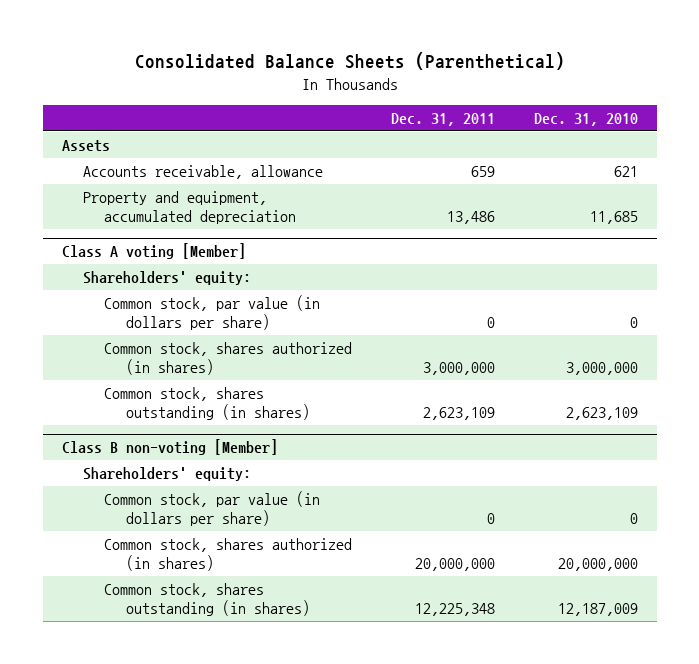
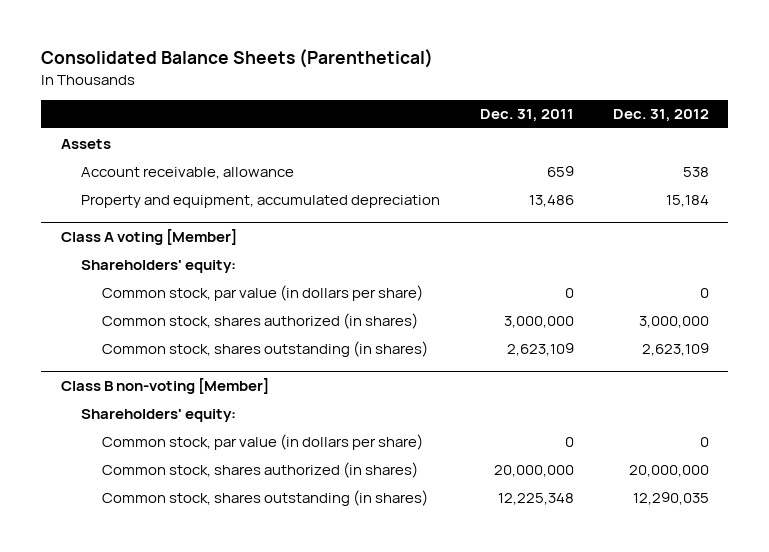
[533,113,638,127] Dec. 31, 2010 -> none
none -> [612,109,709,123] Dec. 31, 2012
[83,165,324,180] Accounts receivable, allowance -> [81,166,295,179] Account receivable, allowance

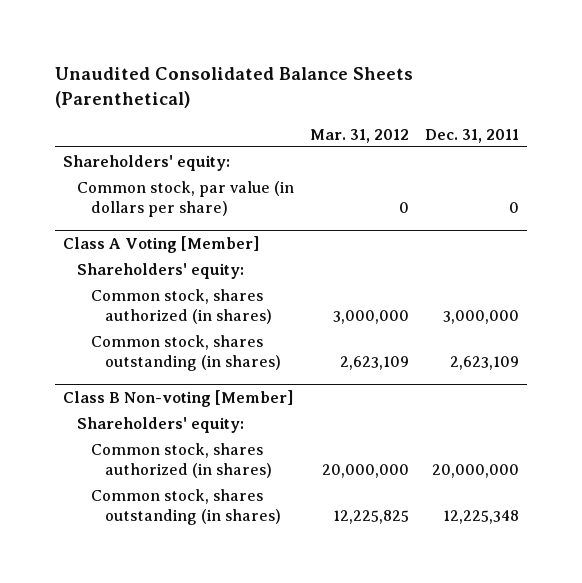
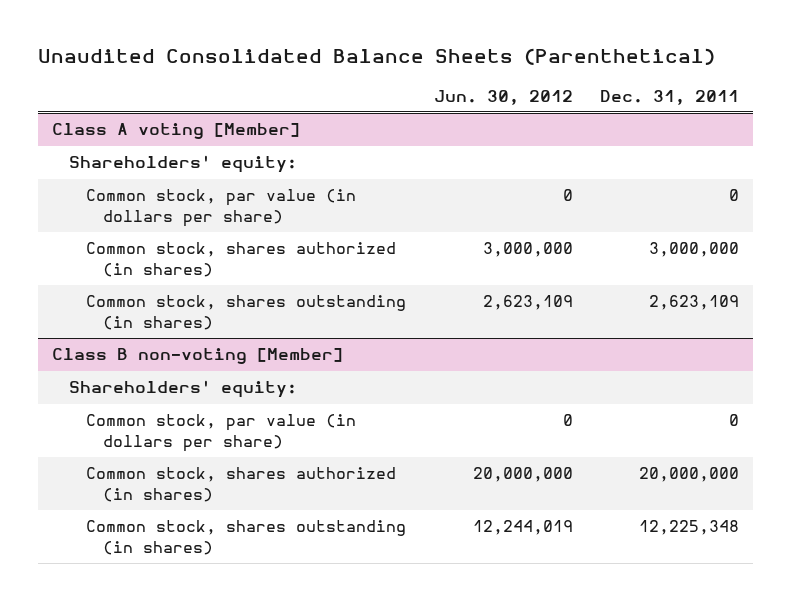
[310,128,410,143] Mar. 31, 2012 -> none
none -> [433,89,573,105] Jun. 30, 2012
none -> [52,123,301,140] Class A voting [Member]
[62,235,259,253] Class A Voting [Member] -> none
[76,262,244,279] Shareholders' equity: -> none
[62,389,293,407] Class B Non-voting [Member] -> [52,348,344,365] Class B non-voting [Member]
none -> [85,414,356,452] Common stock, par value (in dollars per share)

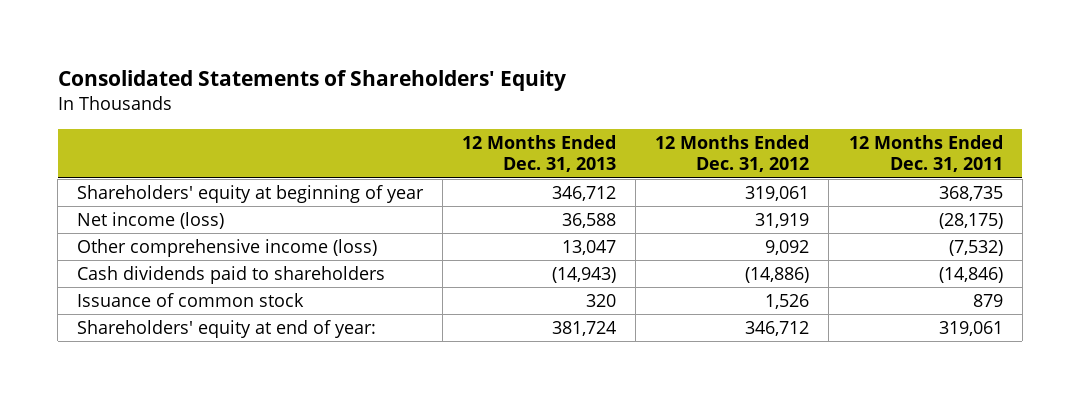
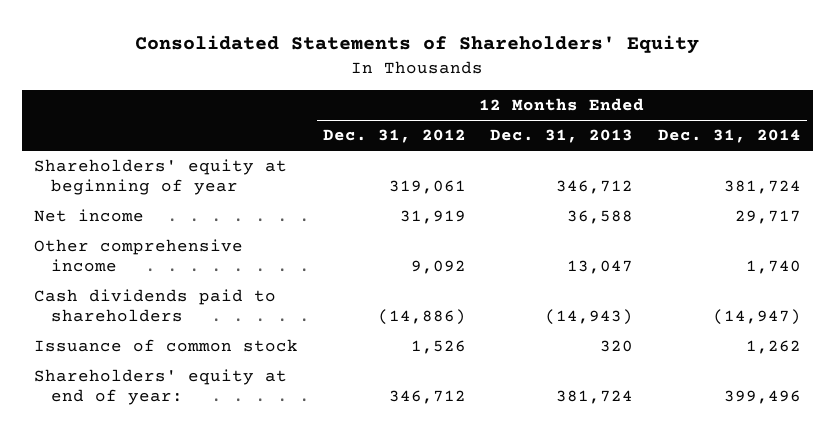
[848,134,1003,173] 12 Months Ended Dec. 31, 2011 -> none
none -> [657,129,801,144] Dec. 31, 2014
[77,212,225,230] Net income (loss) -> [34,209,145,223] Net income
[77,239,378,258] Other comprehensive income (loss) -> [34,239,244,273] Other comprehensive income

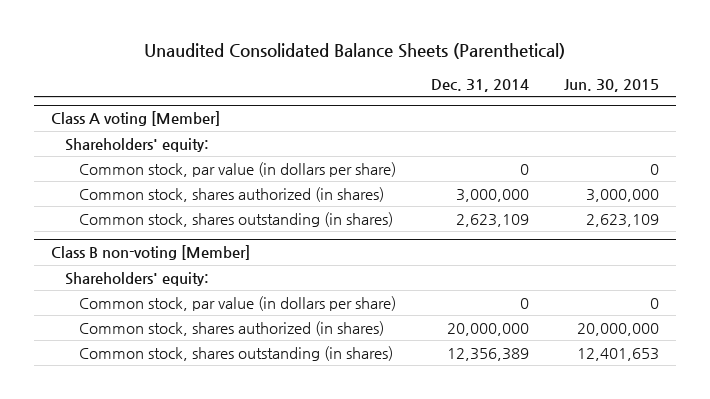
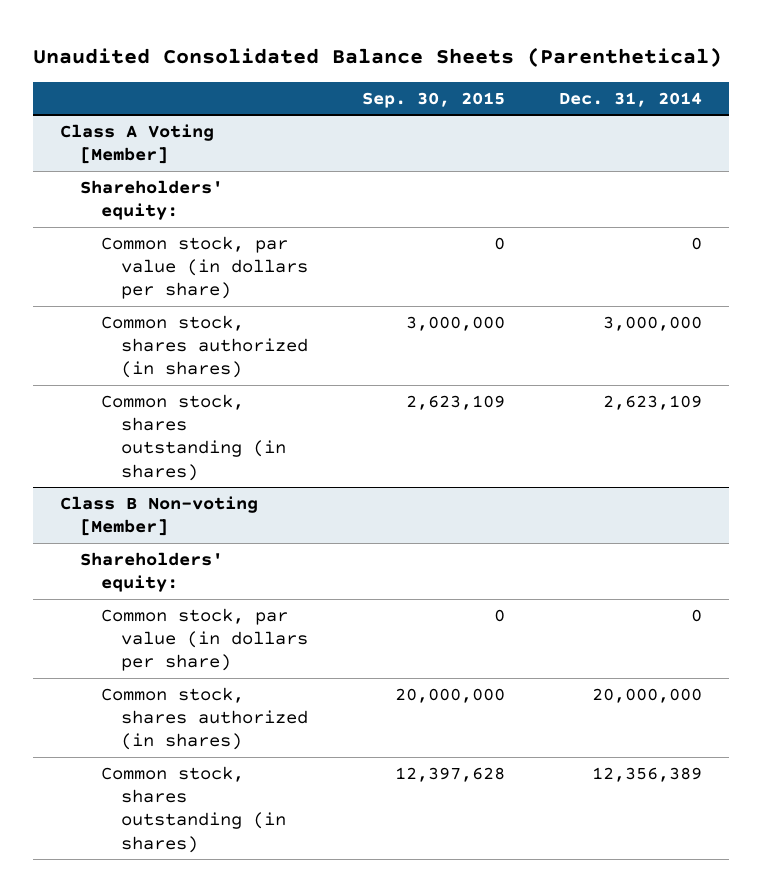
[563,78,659,92] Jun. 30, 2015 -> none
none -> [361,91,505,108] Sep. 30, 2015
[51,111,221,127] Class A voting [Member] -> [60,123,215,165] Class A Voting [Member]
[51,245,251,261] Class B non-voting [Member] -> [60,495,259,537] Class B Non-voting [Member]

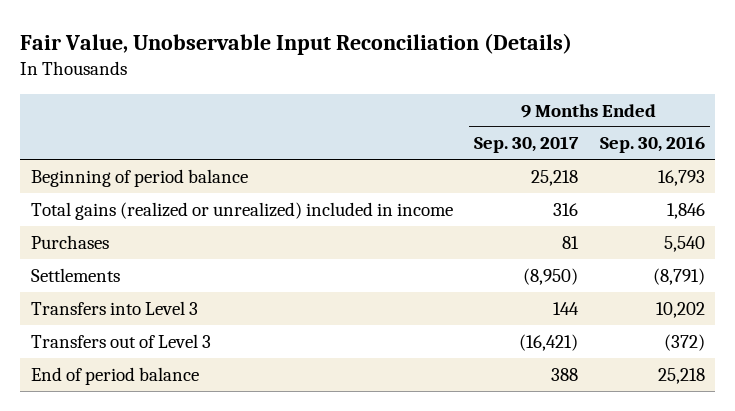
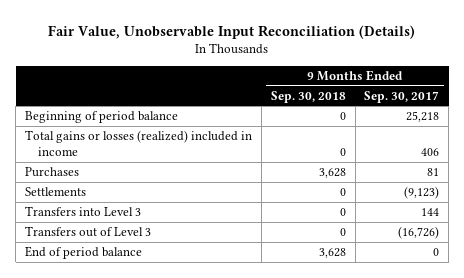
[599,136,705,154] Sep. 30, 2016 -> none
none -> [270,90,346,103] Sep. 30, 2018
[30,201,453,220] Total gains (realized or unrealized) included in income -> [25,130,253,157] Total gains or losses (realized) included in income
[553,202,579,216] 316 -> [421,148,440,157] 406
[523,267,579,285] (8,950) -> [404,186,440,200] (9,123)
[519,333,579,351] (16,421) -> [398,226,440,240] (16,726)
[551,367,579,381] 388 -> [433,248,440,257] 0

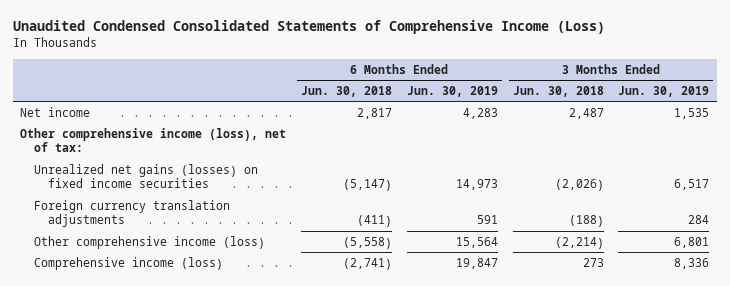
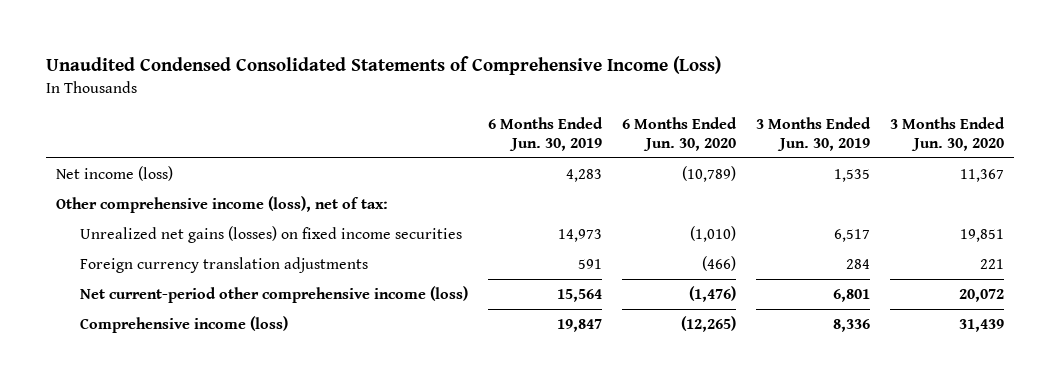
[301,85,393,97] Jun. 30, 2018 -> none
[512,85,604,97] Jun. 30, 2018 -> none
none -> [622,117,738,151] 6 Months Ended Jun. 30, 2020
none -> [890,117,1006,151] 3 Months Ended Jun. 30, 2020
[20,106,91,117] Net income -> [56,166,174,182] Net income (loss)
[33,235,265,249] Other comprehensive income (loss) -> [80,286,469,304] Net current-period other comprehensive income (loss)

